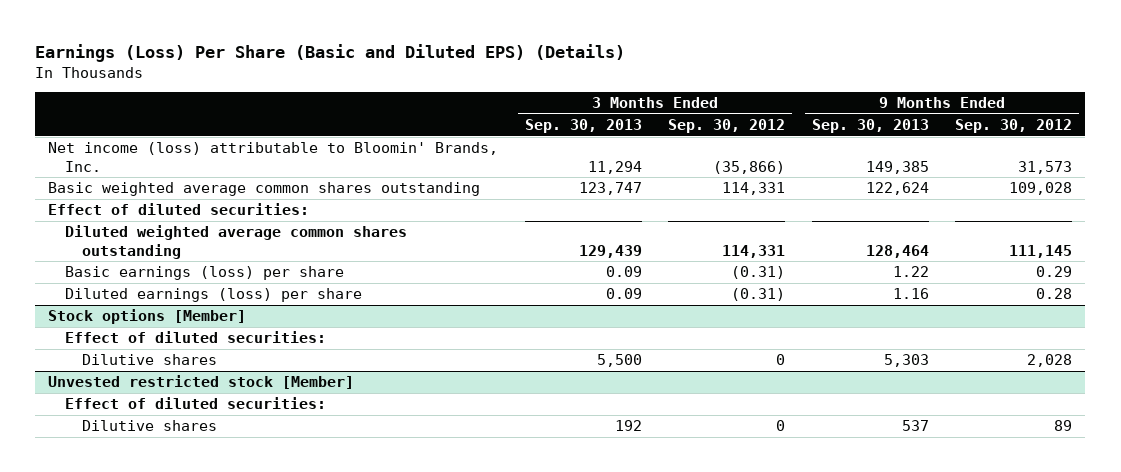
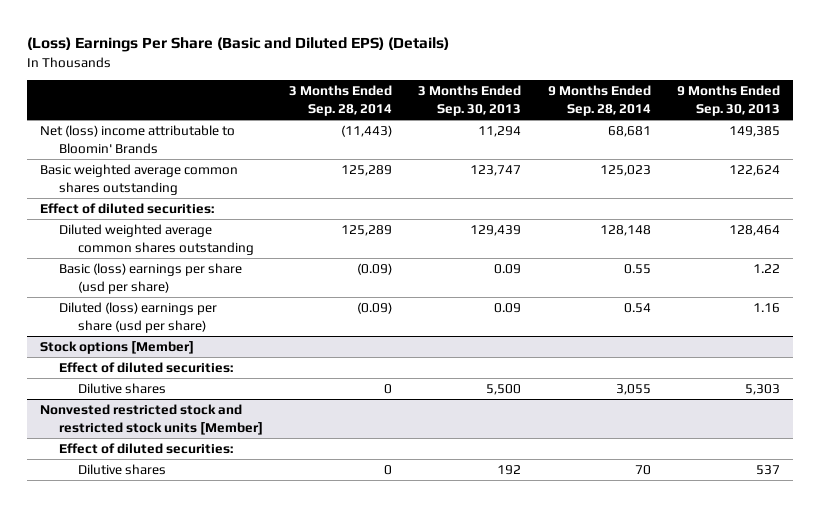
[35,43,626,62] Earnings (Loss) Per Share (Basic and Diluted EPS) (Details) -> [26,37,449,53] (Loss) Earnings Per Share (Basic and Diluted EPS) (Details)
[668,119,786,134] Sep. 30, 2012 -> none
[955,119,1073,134] Sep. 30, 2012 -> none
none -> [289,85,393,117] 3 Months Ended Sep. 28, 2014
none -> [547,85,651,117] 9 Months Ended Sep. 28, 2014
[48,142,499,172] Net income (loss) attributable to Bloomin' Brands, Inc. -> [40,125,236,154] Net (loss) income attributable to Bloomin' Brands
[65,266,345,281] Basic earnings (loss) per share -> [58,263,242,294] Basic (loss) earnings per share (usd per share)
[65,288,363,303] Diluted earnings (loss) per share -> [58,302,217,333] Diluted (loss) earnings per share (usd per share)
[48,375,355,390] Unvested restricted stock [Member] -> none
none -> [40,404,263,435] Nonvested restricted stock and restricted stock units [Member]

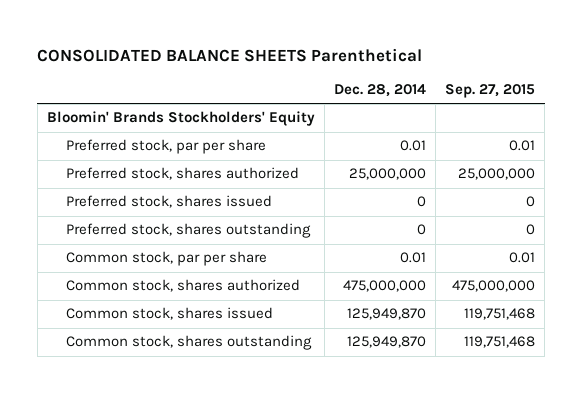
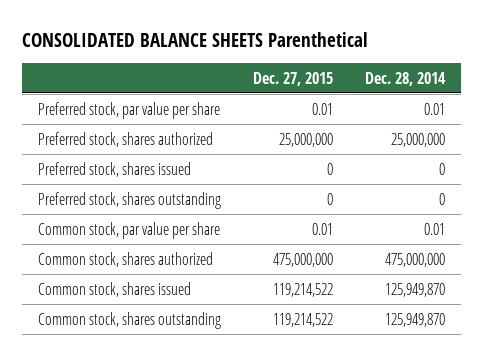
[445,84,536,99] Sep. 27, 2015 -> none
none -> [252,71,333,86] Dec. 27, 2015
[46,111,315,127] Bloomin' Brands Stockholders' Equity -> none
[66,139,267,155] Preferred stock, par per share -> [37,101,220,119] Preferred stock, par value per share
[66,251,268,267] Common stock, par per share -> [37,221,220,239] Common stock, par value per share

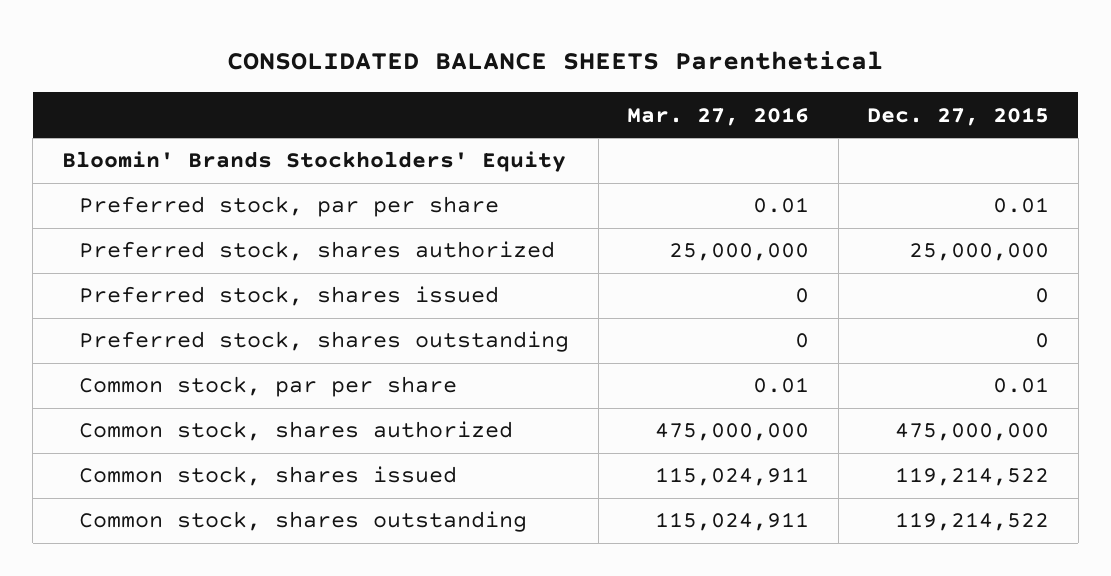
[364,71,446,86] Dec. 28, 2014 -> none
none -> [627,106,810,126] Mar. 27, 2016
none -> [61,151,566,173] Bloomin' Brands Stockholders' Equity
[37,101,220,119] Preferred stock, par value per share -> [79,196,500,218] Preferred stock, par per share
[37,221,220,239] Common stock, par value per share -> [79,376,458,398] Common stock, par per share

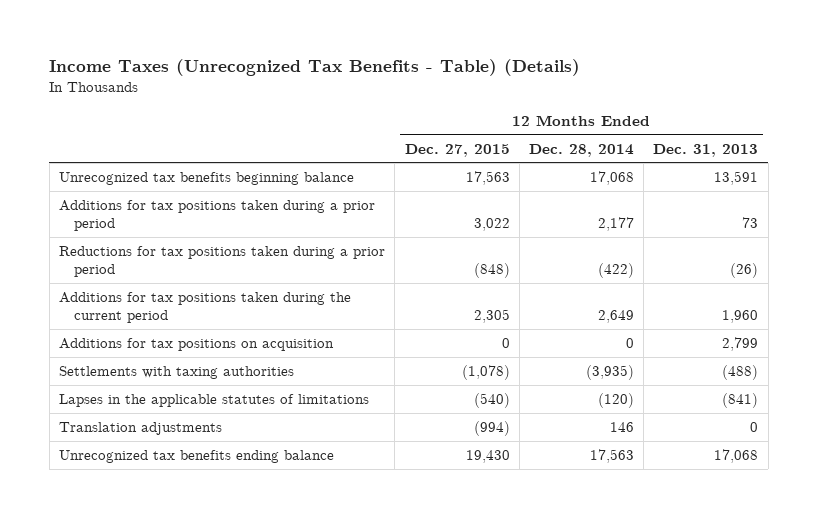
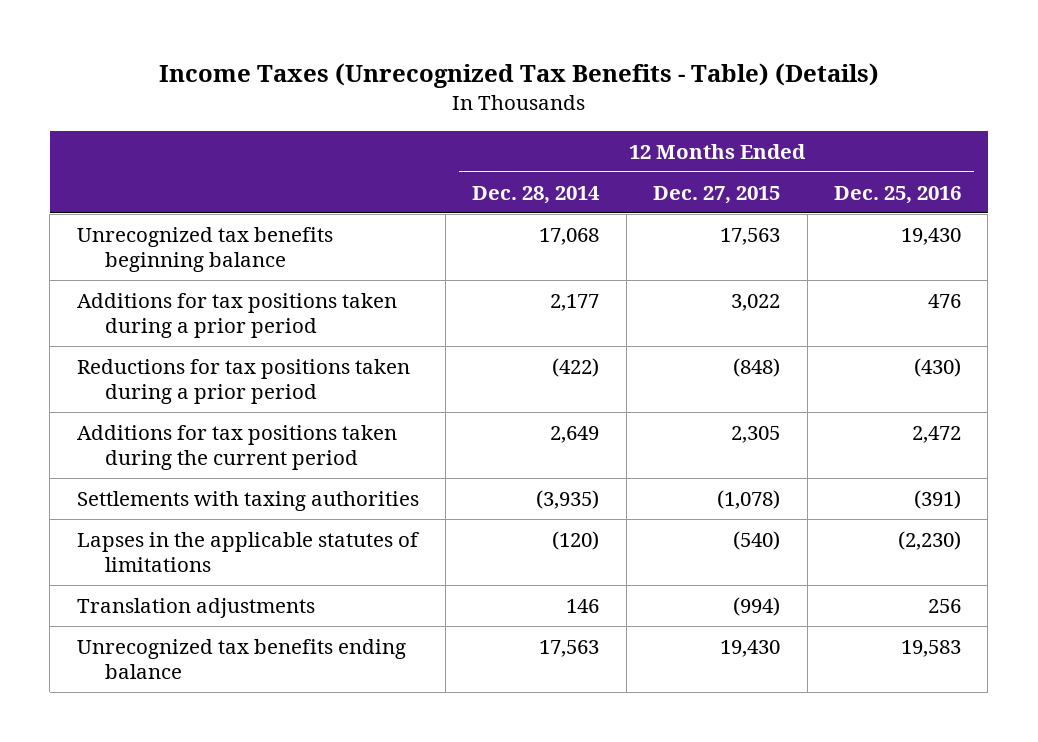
[653,143,759,157] Dec. 31, 2013 -> none
none -> [833,185,961,204] Dec. 25, 2016
[59,337,335,351] Additions for tax positions on acquisition -> none

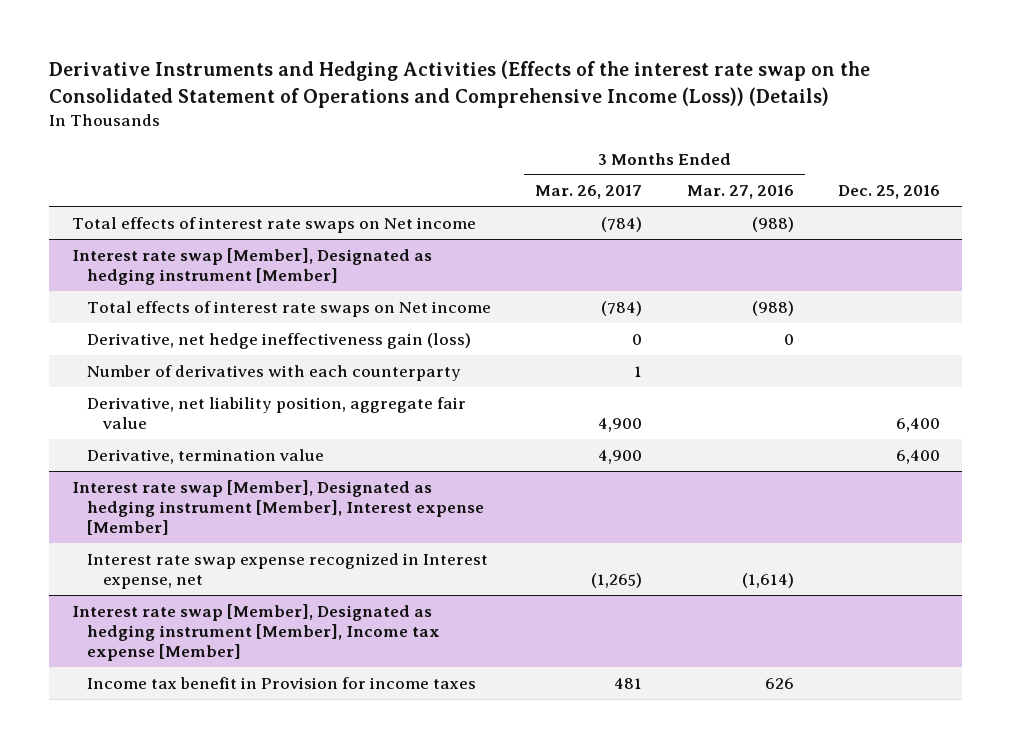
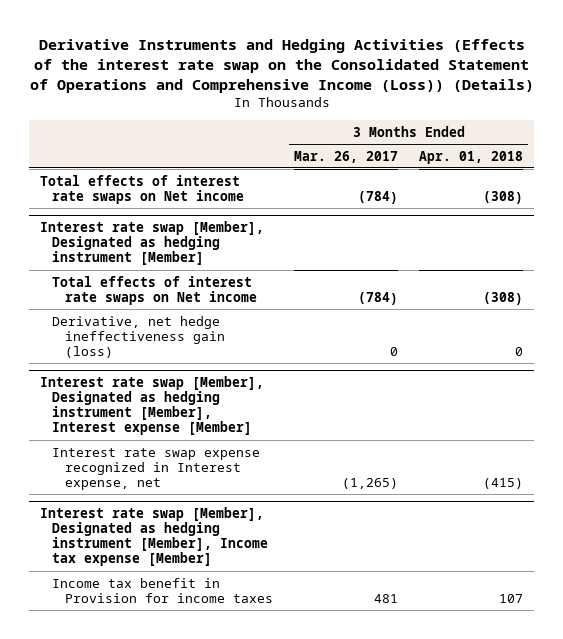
[686,185,794,200] Mar. 27, 2016 -> none
[838,185,941,200] Dec. 25, 2016 -> none
none -> [419,150,524,164] Apr. 01, 2018
[87,364,462,381] Number of derivatives with each counterparty -> none
[87,396,467,429] Derivative, net liability position, aggregate fair value -> none
[87,448,325,464] Derivative, termination value -> none

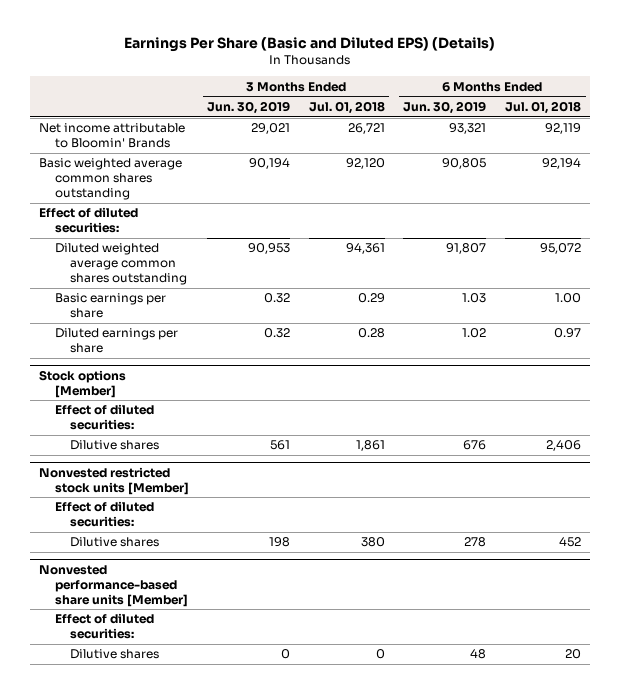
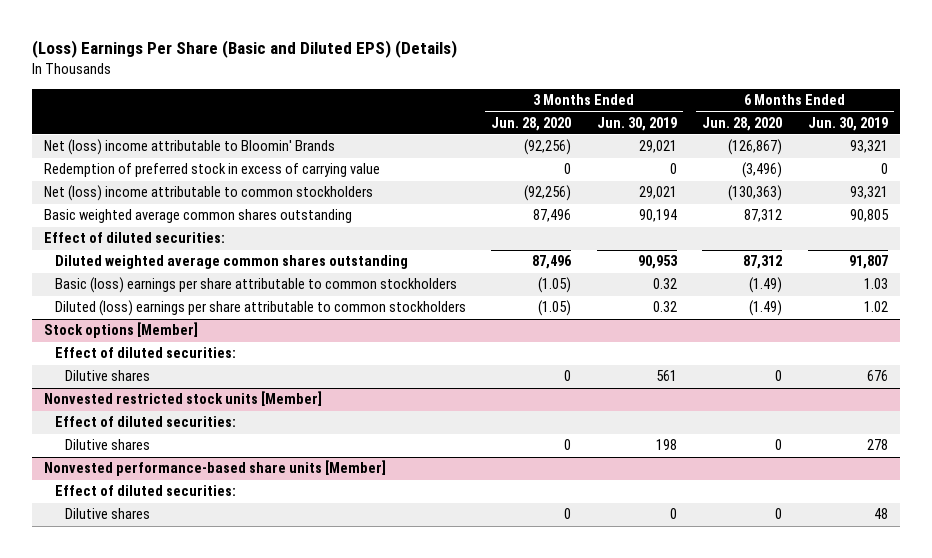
[123,37,495,53] Earnings Per Share (Basic and Diluted EPS) (Details) -> [31,40,457,59] (Loss) Earnings Per Share (Basic and Diluted EPS) (Details)
[308,101,385,115] Jul. 01, 2018 -> none
[504,101,581,115] Jul. 01, 2018 -> none
none -> [491,116,572,131] Jun. 28, 2020
none -> [702,116,783,131] Jun. 28, 2020
[38,123,185,149] Net income attributable to Bloomin' Brands -> [44,139,336,156] Net (loss) income attributable to Bloomin' Brands
none -> [44,163,381,178] Redemption of preferred stock in excess of carrying value
none -> [44,185,374,202] Net (loss) income attributable to common stockholders
[54,293,166,319] Basic earnings per share -> [54,277,457,294] Basic (loss) earnings per share attributable to common stockholders
[54,328,178,354] Diluted earnings per share -> [54,300,466,317] Diluted (loss) earnings per share attributable to common stockholders

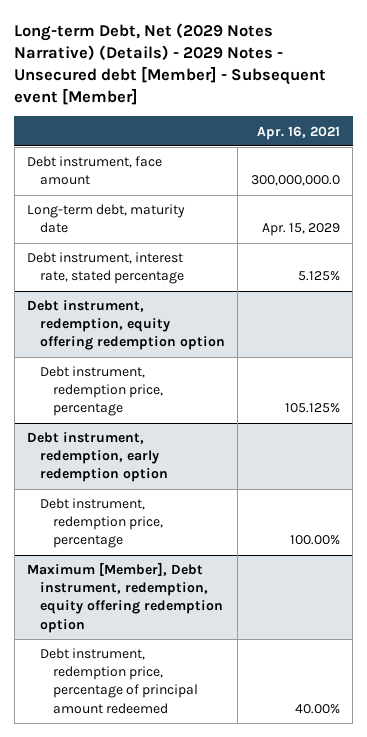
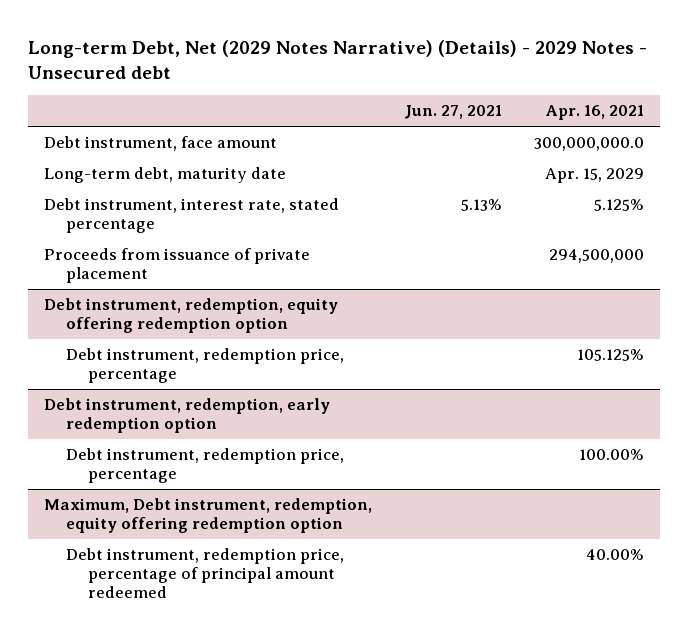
[14,23,327,106] Long-term Debt, Net (2029 Notes Narrative) (Details) - 2029 Notes - Unsecured debt [Member] - Subsequent event [Member] -> [28,39,648,80] Long-term Debt, Net (2029 Notes Narrative) (Details) - 2029 Notes - Unsecured debt
none -> [403,105,502,120] Jun. 27, 2021
none -> [44,248,311,284] Proceeds from issuance of private placement
[27,562,224,633] Maximum [Member], Debt instrument, redemption, equity offering redemption option -> [44,498,373,534] Maximum, Debt instrument, redemption, equity offering redemption option

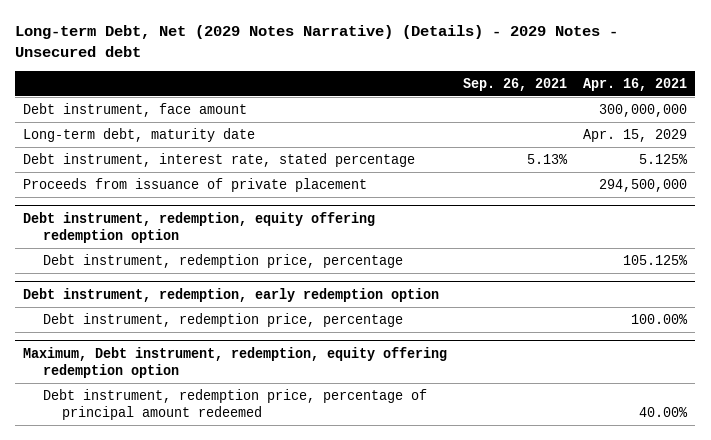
[403,105,502,120] Jun. 27, 2021 -> none
none -> [463,77,568,91] Sep. 26, 2021
[533,137,644,152] 300,000,000.0 -> [599,103,688,117] 300,000,000

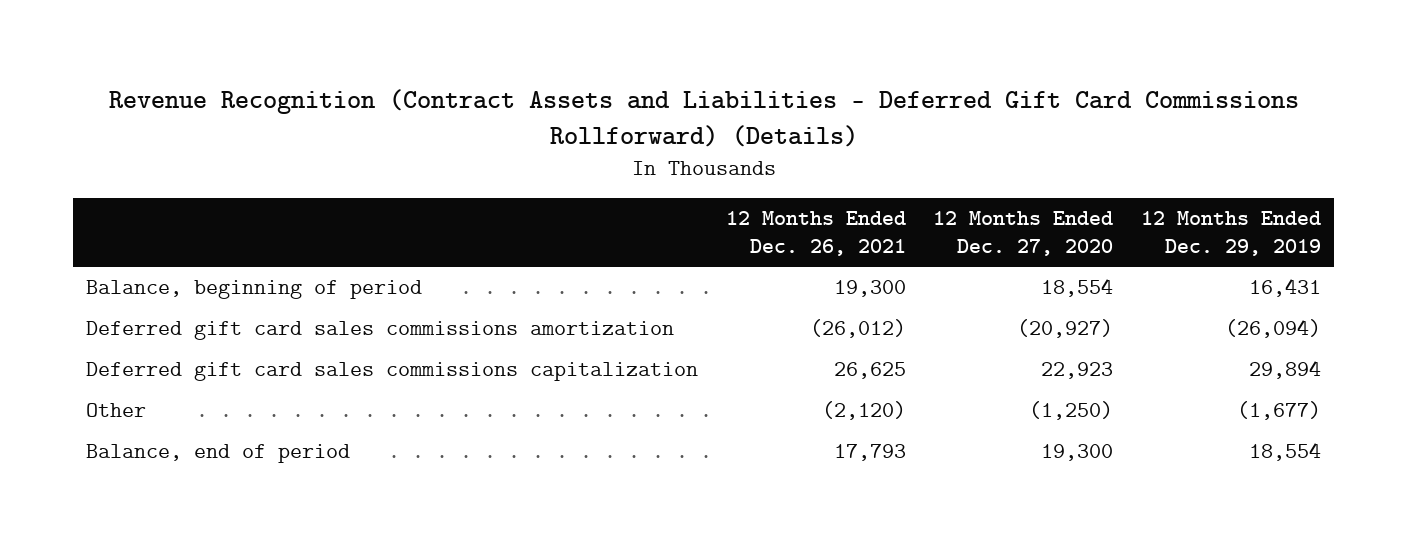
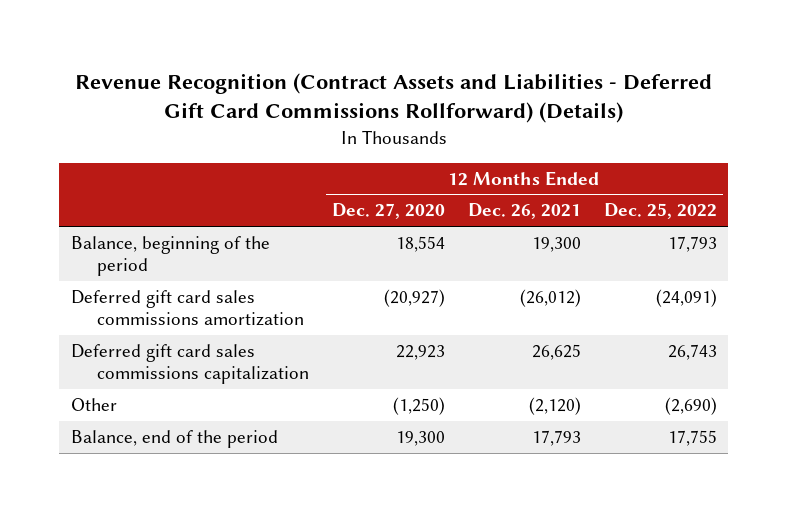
[1140,211,1321,256] 12 Months Ended Dec. 29, 2019 -> none
none -> [603,203,717,220] Dec. 25, 2022
[86,280,423,300] Balance, beginning of period -> [70,235,270,276] Balance, beginning of the period
[86,444,351,464] Balance, end of period -> [70,429,278,448] Balance, end of the period

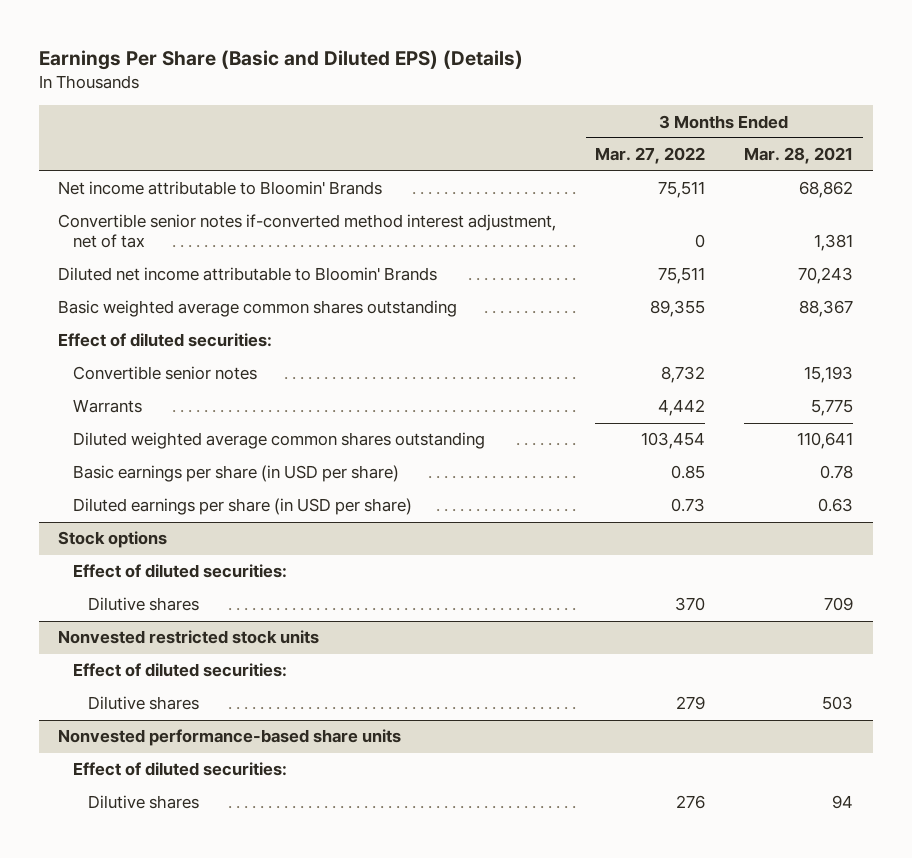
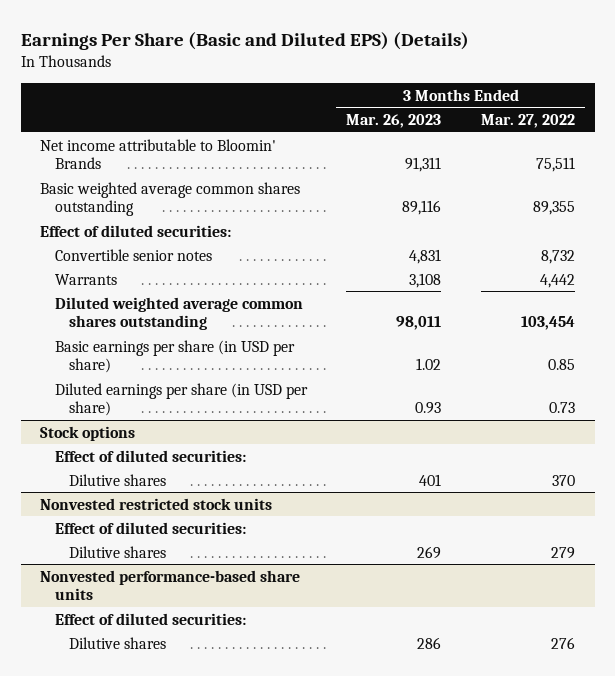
[744,147,854,165] Mar. 28, 2021 -> none
none -> [346,113,442,128] Mar. 26, 2023
[58,214,557,249] Convertible senior notes if-converted method interest adjustment, net of tax -> none
[58,267,438,282] Diluted net income attributable to Bloomin' Brands -> none

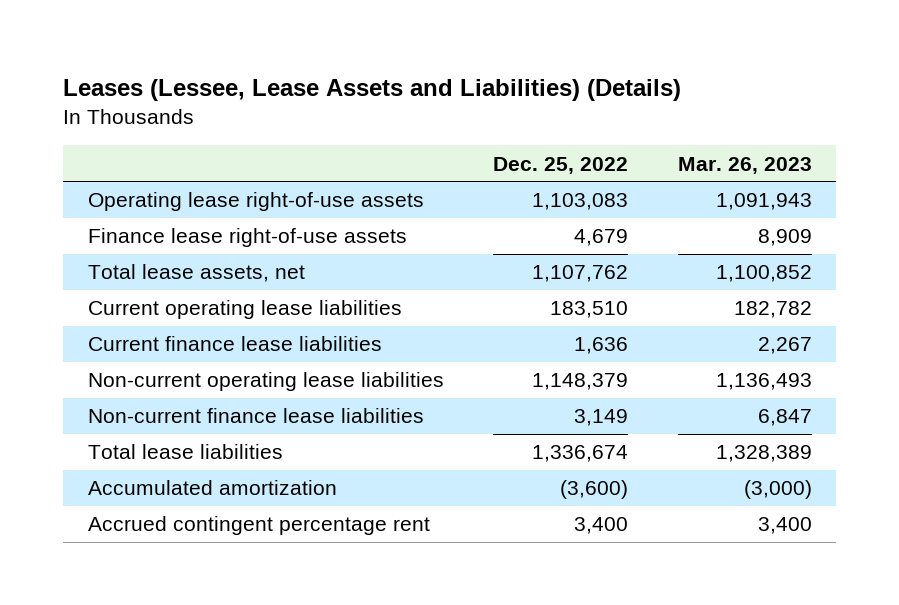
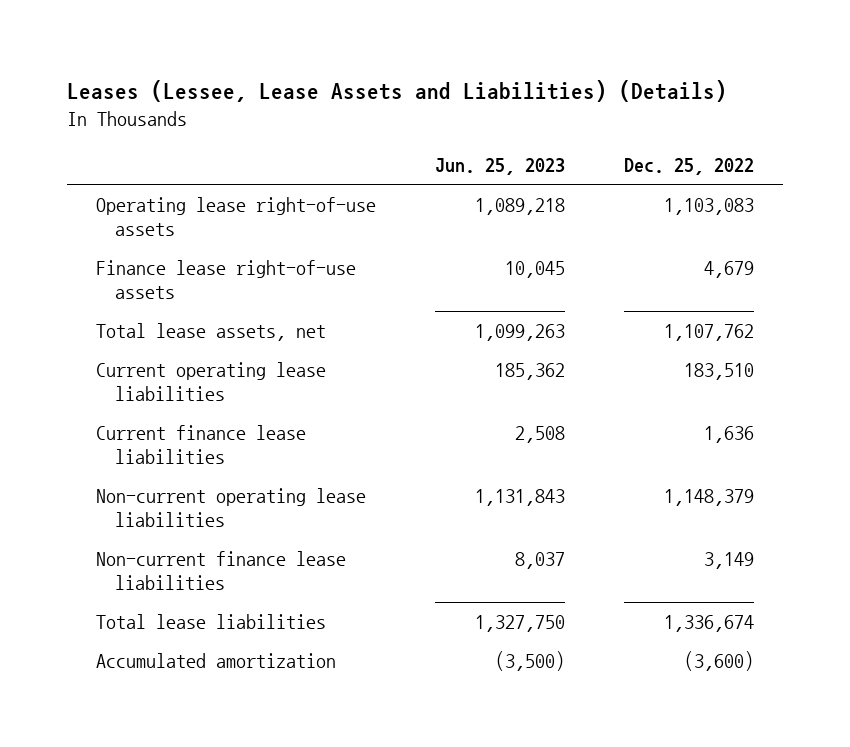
[677,156,812,174] Mar. 26, 2023 -> none
none -> [434,157,565,175] Jun. 25, 2023
[87,516,430,536] Accrued contingent percentage rent -> none

